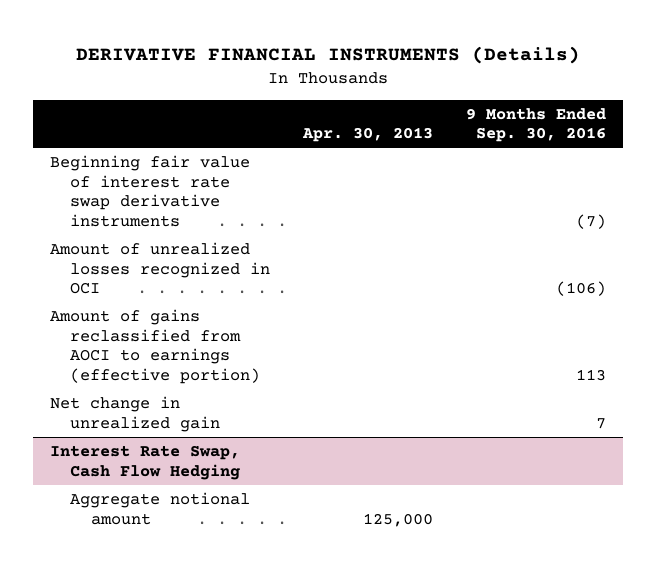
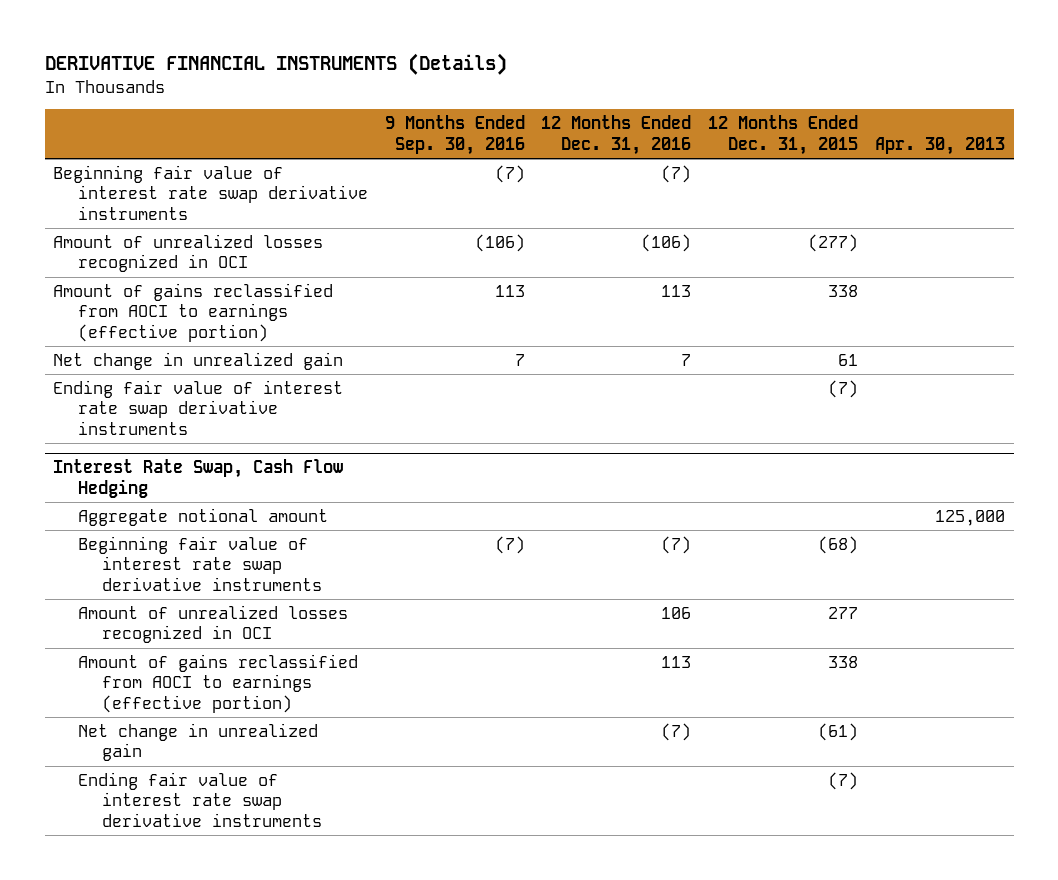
none -> [541,115,692,155] 12 Months Ended Dec. 31, 2016
none -> [708,115,859,155] 12 Months Ended Dec. 31, 2015
none -> [53,379,344,436] Ending fair value of interest rate swap derivative instruments
none -> [77,535,323,592] Beginning fair value of interest rate swap derivative instruments
none -> [77,604,348,644] Amount of unrealized losses recognized in OCI
none -> [77,653,358,714] Amount of gains reclassified from AOCI to earnings (effective portion)
none -> [77,722,318,762] Net change in unrealized gain
none -> [77,771,323,828] Ending fair value of interest rate swap derivative instruments

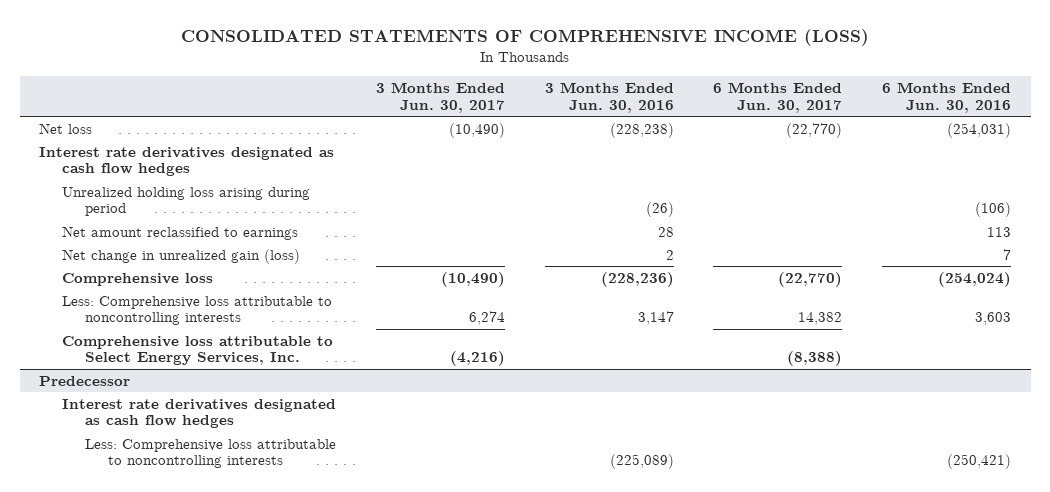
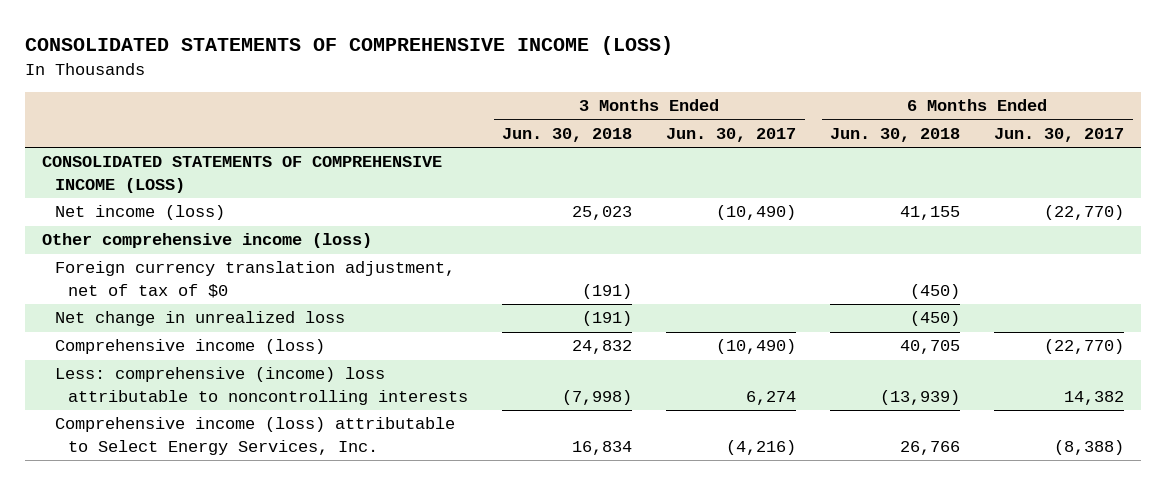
[544,81,674,113] 3 Months Ended Jun. 30, 2016 -> none
[881,81,1011,113] 6 Months Ended Jun. 30, 2016 -> none
none -> [502,127,633,142] Jun. 30, 2018
none -> [830,127,961,142] Jun. 30, 2018
[39,146,335,177] Interest rate derivatives designated as cash flow hedges -> none
[62,186,311,217] Unrealized holding loss arising during period -> none
[62,225,299,240] Net amount reclassified to earnings -> none
[39,375,131,386] Predecessor -> none
[62,398,337,429] Interest rate derivatives designated as cash flow hedges -> none
[85,438,337,469] Less: Comprehensive loss attributable to noncontrolling interests -> none
none -> [41,156,442,193] CONSOLIDATED STATEMENTS OF COMPREHENSIVE INCOME (LOSS)
[39,122,93,134] Net loss -> [54,205,225,221] Net income (loss)
none -> [41,233,372,249] Other comprehensive income (loss)
none -> [54,261,455,298] Foreign currency translation adjustment, net of tax of $0
[62,248,301,264] Net change in unrealized gain (loss) -> [54,311,345,327] Net change in unrealized loss
[62,272,214,286] Comprehensive loss -> [54,339,325,355] Comprehensive income (loss)
[62,295,333,326] Less: Comprehensive loss attributable to noncontrolling interests -> [54,367,469,405] Less: comprehensive (income) loss attributable to noncontrolling interests
[62,335,334,366] Comprehensive loss attributable to Select Energy Services, Inc. -> [54,417,455,455] Comprehensive income (loss) attributable to Select Energy Services, Inc.

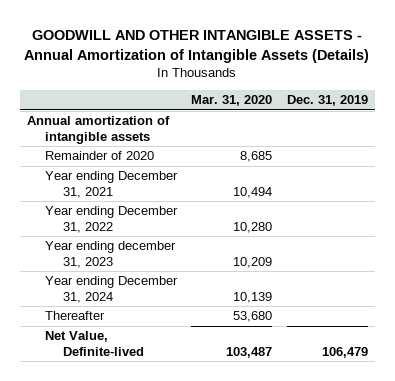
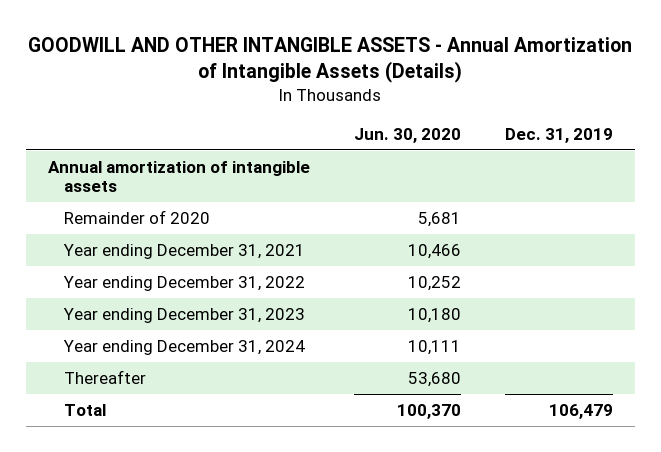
[191,95,273,107] Mar. 31, 2020 -> none
none -> [353,127,461,143] Jun. 30, 2020
[45,241,177,268] Year ending december 31, 2023 -> [62,307,305,323] Year ending December 31, 2023
[45,331,145,356] Net Value, Definite-lived -> [63,403,106,416] Total

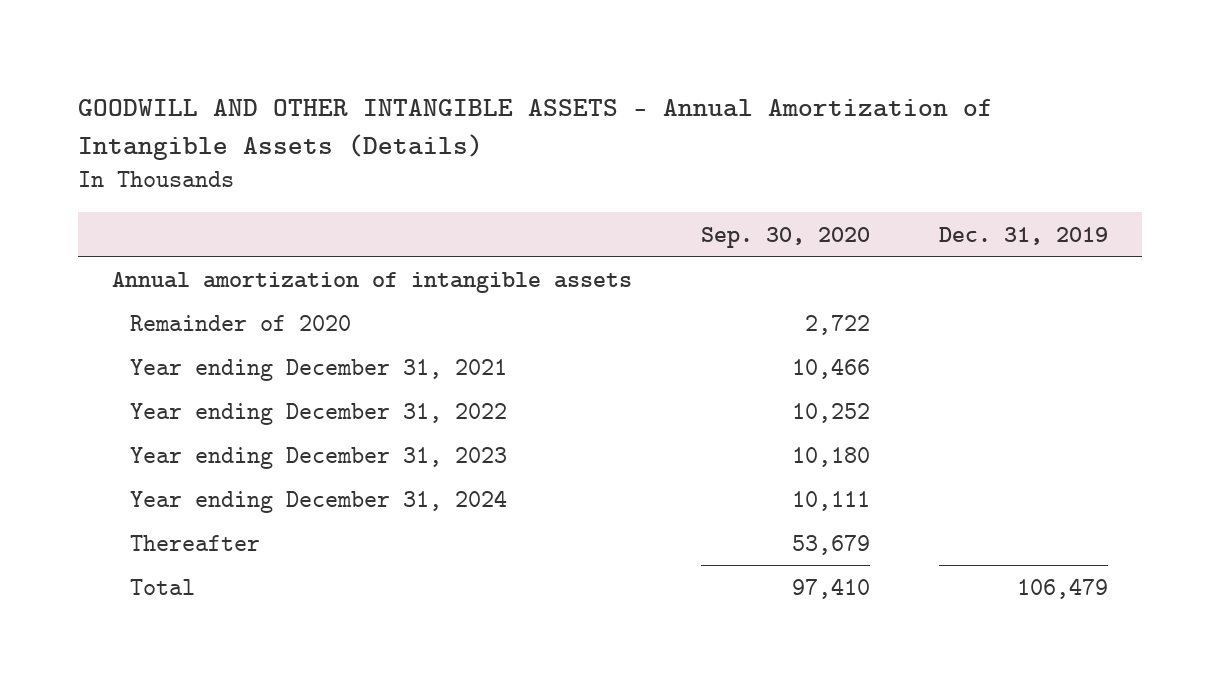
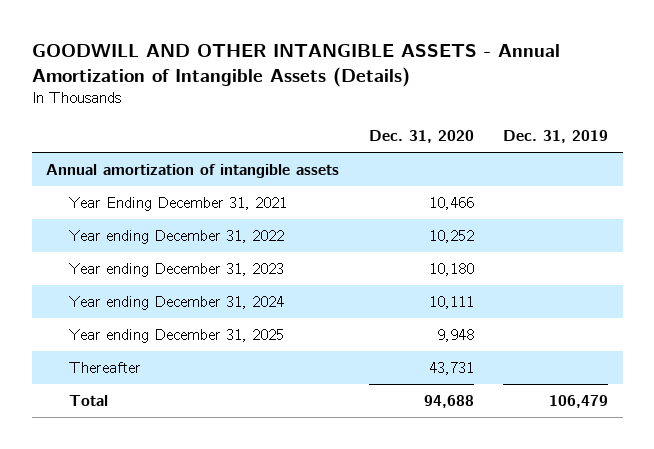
[700,226,870,248] Sep. 30, 2020 -> none
none -> [368,130,474,144] Dec. 31, 2020
[130,314,352,331] Remainder of 2020 -> none
[130,358,508,381] Year ending December 31, 2021 -> [69,196,288,211] Year Ending December 31, 2021
none -> [69,328,285,343] Year ending December 31, 2025

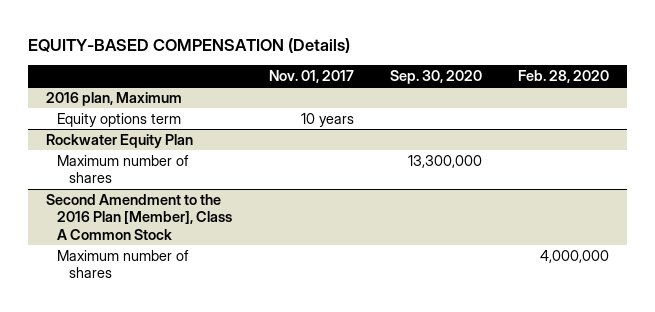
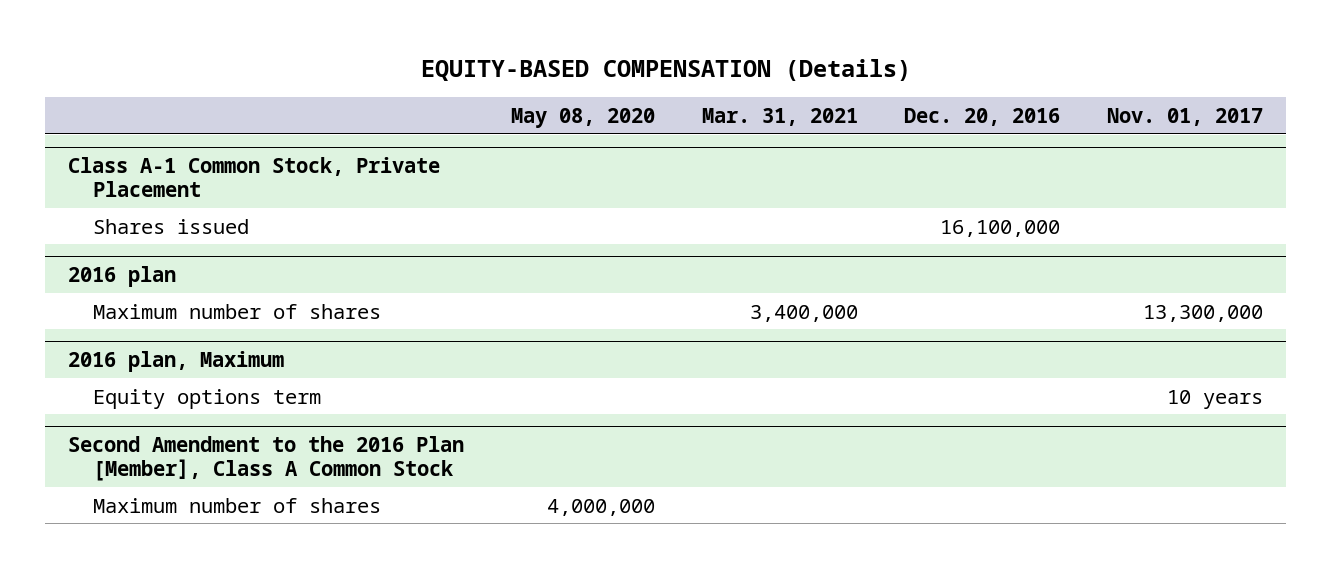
[389,70,482,85] Sep. 30, 2020 -> none
[517,70,609,84] Feb. 28, 2020 -> none
none -> [511,108,656,129] May 08, 2020
none -> [701,108,858,127] Mar. 31, 2021
none -> [904,108,1061,127] Dec. 20, 2016
none -> [68,156,441,198] Class A-1 Common Stock, Private Placement
none -> [93,218,250,234] Shares issued
none -> [68,265,177,287] 2016 plan
none -> [93,303,382,319] Maximum number of shares
[46,133,194,148] Rockwater Equity Plan -> none
[57,154,190,184] Maximum number of shares -> none

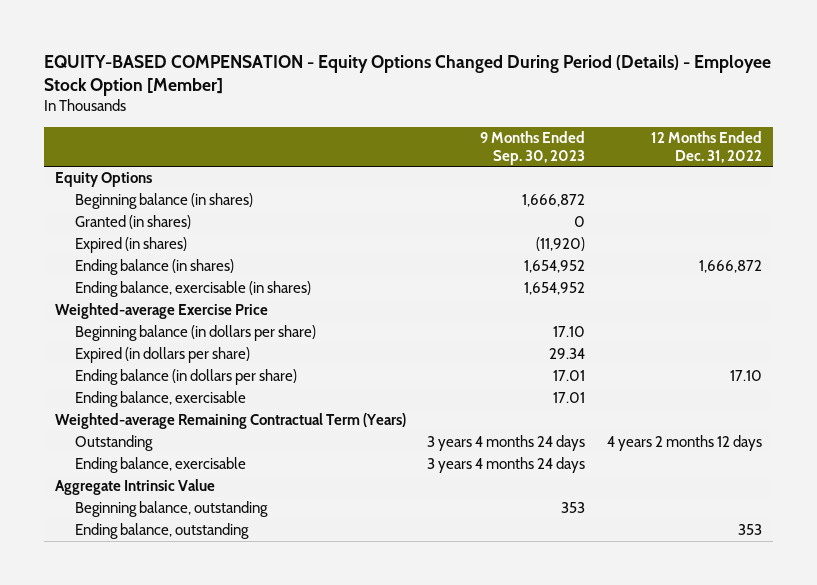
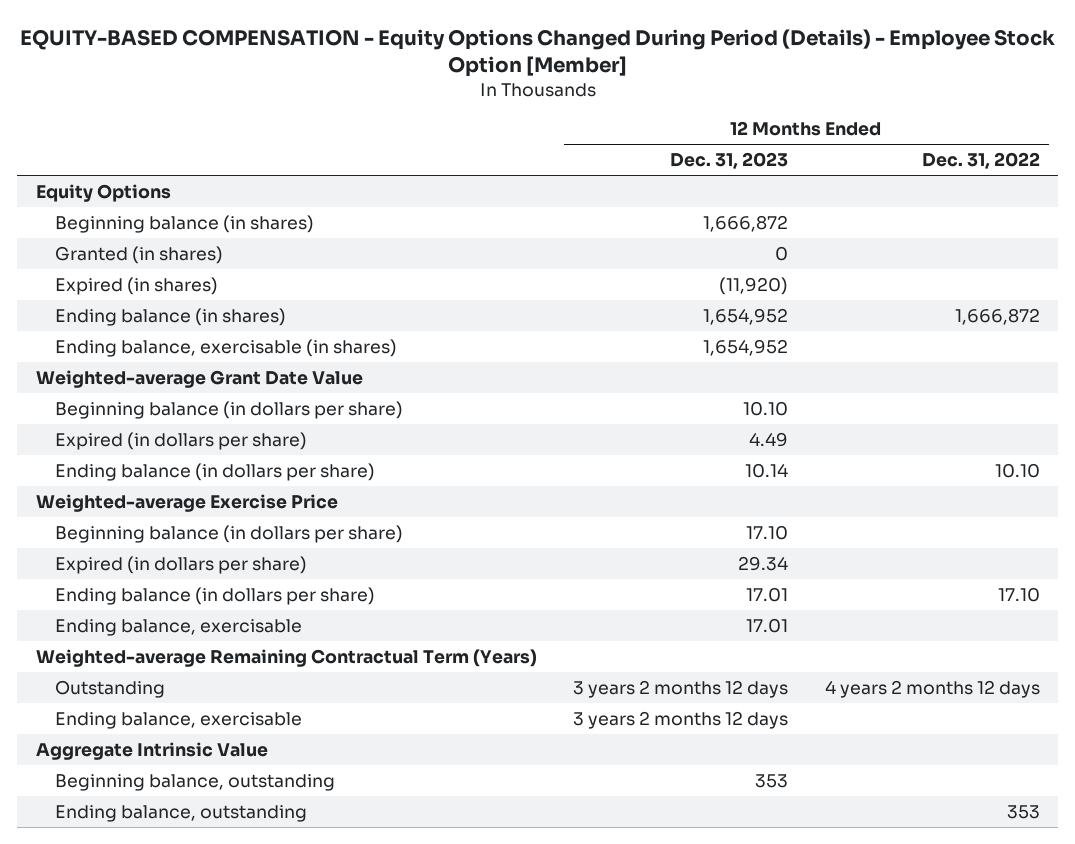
[480,131,586,165] 9 Months Ended Sep. 30, 2023 -> none
none -> [670,152,789,170] Dec. 31, 2023
none -> [35,369,363,388] Weighted-average Grant Date Value
none -> [54,400,403,419] Beginning balance (in dollars per share)
none -> [54,431,307,450] Expired (in dollars per share)
none -> [54,462,375,481] Ending balance (in dollars per share)

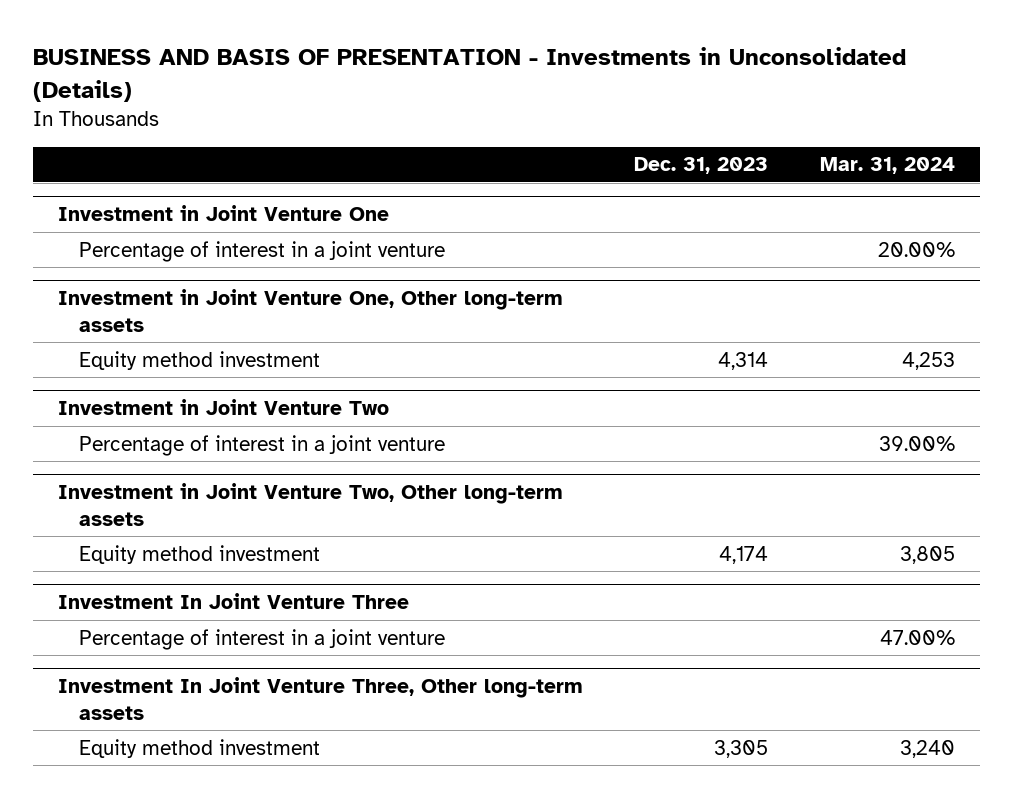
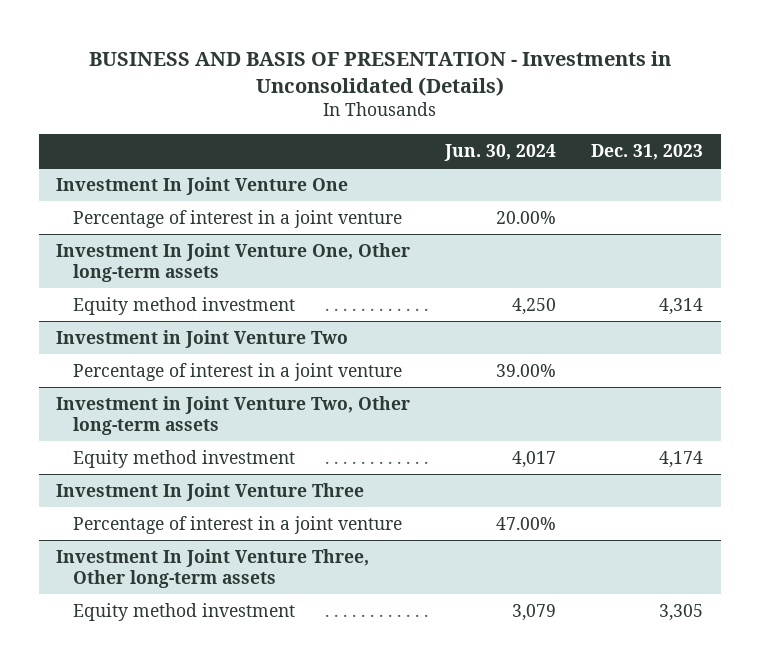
[819,157,955,175] Mar. 31, 2024 -> none
none -> [444,143,557,161] Jun. 30, 2024
[58,205,390,222] Investment in Joint Venture One -> [56,176,349,195] Investment In Joint Venture One
[58,289,564,332] Investment in Joint Venture One, Other long-term assets -> [56,242,411,282] Investment In Joint Venture One, Other long-term assets

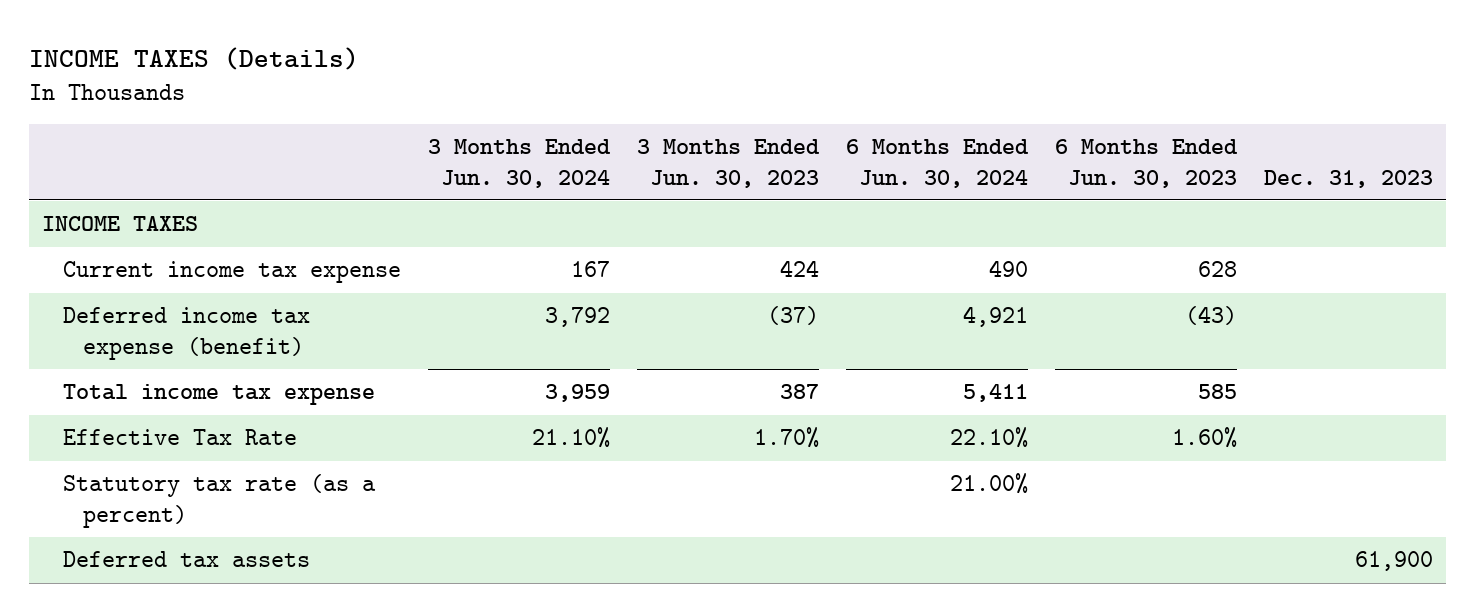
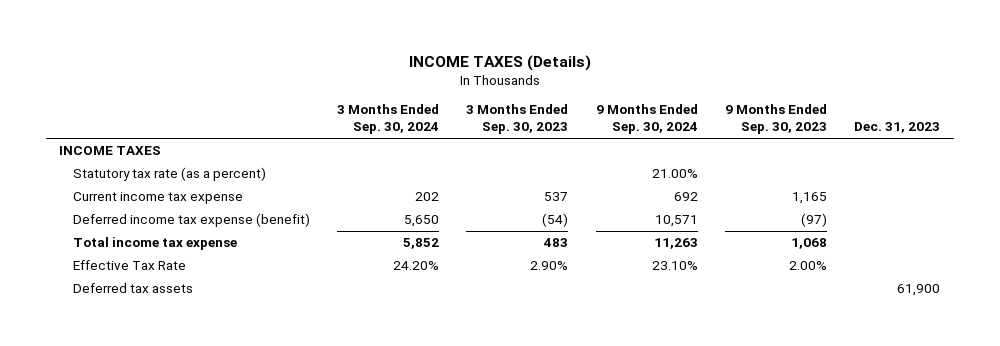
[427,139,611,188] 3 Months Ended Jun. 30, 2024 -> none
[636,139,820,188] 3 Months Ended Jun. 30, 2023 -> none
[845,139,1029,188] 6 Months Ended Jun. 30, 2024 -> none
[1054,139,1238,188] 6 Months Ended Jun. 30, 2023 -> none
none -> [337,104,440,135] 3 Months Ended Sep. 30, 2024
none -> [466,104,569,135] 3 Months Ended Sep. 30, 2023
none -> [595,104,698,135] 9 Months Ended Sep. 30, 2024
none -> [724,104,827,135] 9 Months Ended Sep. 30, 2023
[62,474,376,528] Statutory tax rate (as a percent) -> [73,167,267,182] Statutory tax rate (as a percent)

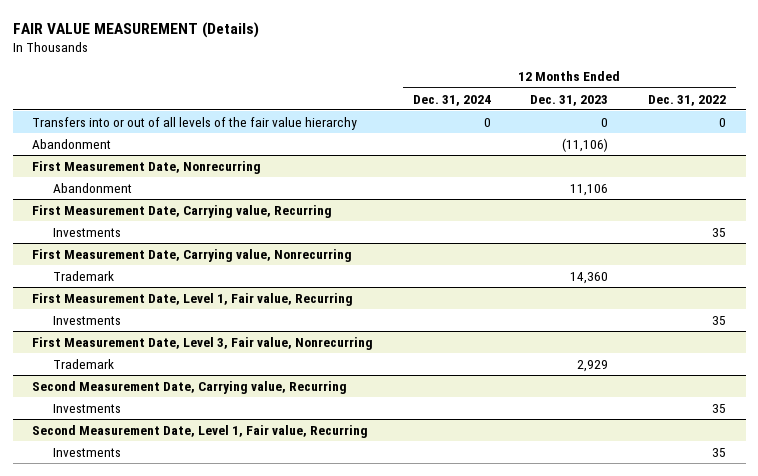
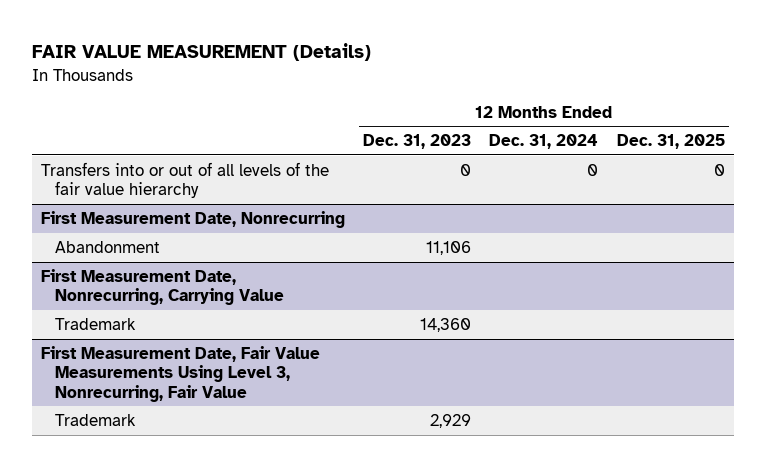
[647,94,726,106] Dec. 31, 2022 -> none
none -> [616,134,725,150] Dec. 31, 2025
[32,138,112,149] Abandonment -> none
[32,204,333,218] First Measurement Date, Carrying value, Recurring -> none
[52,227,121,237] Investments -> none
[32,248,353,262] First Measurement Date, Carrying value, Nonrecurring -> [41,269,285,306] First Measurement Date, Nonrecurring, Carrying Value
[32,292,354,306] First Measurement Date, Level 1, Fair value, Recurring -> none
[52,315,121,325] Investments -> none
[32,336,374,350] First Measurement Date, Level 3, Fair value, Nonrecurring -> [41,346,321,402] First Measurement Date, Fair Value Measurements Using Level 3, Nonrecurring, Fair Value
[32,380,348,394] Second Measurement Date, Carrying value, Recurring -> none
[52,403,121,413] Investments -> none
[32,424,369,438] Second Measurement Date, Level 1, Fair value, Recurring -> none
[52,447,121,457] Investments -> none

